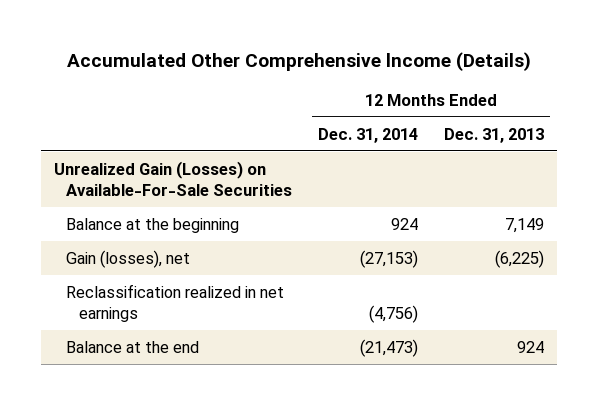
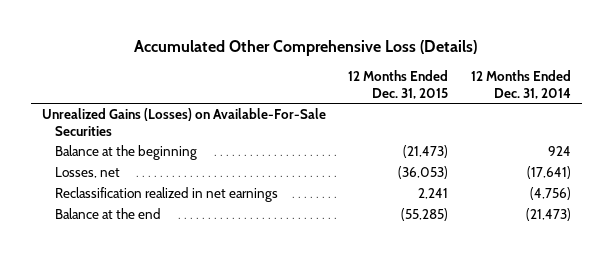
[66,51,531,71] Accumulated Other Comprehensive lncome (Details) -> [134,40,478,57] Accumulated Other Comprehensive Loss (Details)
[443,127,544,143] Dec. 31, 2013 -> none
none -> [348,70,449,99] 12 Months Ended Dec. 31, 2015
[54,160,293,197] Unrealized Gain (Losses) on Available-For-Sale Securities -> [42,108,327,136] Unrealized Gains (Losses) on Available-For-Sale Securities
[66,249,191,268] Gain (losses), net -> [54,167,120,179] Losses, net
[360,249,419,268] (27,153) -> [526,166,571,180] (17,641)

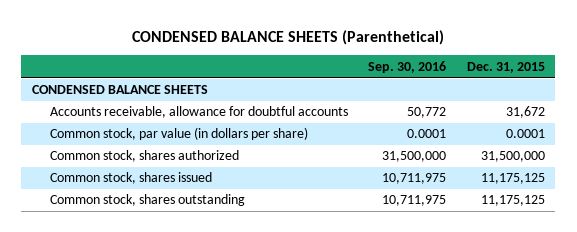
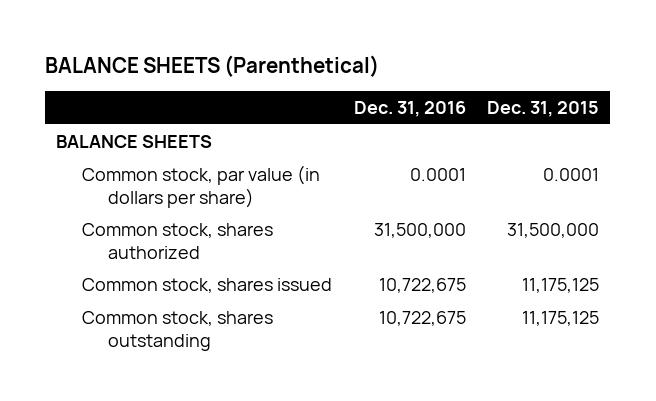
[132,30,445,46] CONDENSED BALANCE SHEETS (Parenthetical) -> [45,55,380,78] BALANCE SHEETS (Parenthetical)
[368,60,447,73] Sep. 30, 2016 -> none
none -> [353,101,466,118] Dec. 31, 2016
[49,106,348,119] Accounts receivable, allowance for doubtful accounts -> none
[31,85,208,95] CONDENSED BALANCE SHEETS -> [56,134,213,148] BALANCE SHEETS

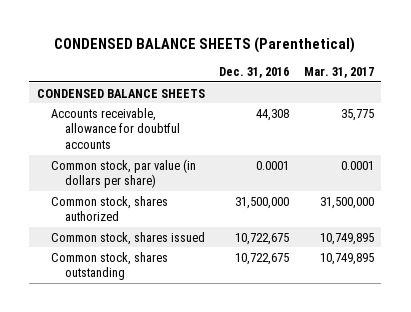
[45,55,380,78] BALANCE SHEETS (Parenthetical) -> [54,36,356,53] CONDENSED BALANCE SHEETS (Parenthetical)
[487,101,600,118] Dec. 31, 2015 -> none
none -> [303,66,374,78] Mar. 31, 2017
[56,134,213,148] BALANCE SHEETS -> [36,88,205,98] CONDENSED BALANCE SHEETS
none -> [50,107,180,150] Accounts receivable, allowance for doubtful accounts

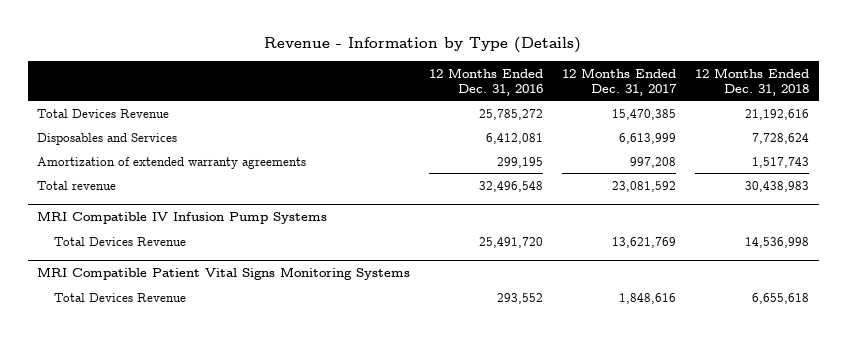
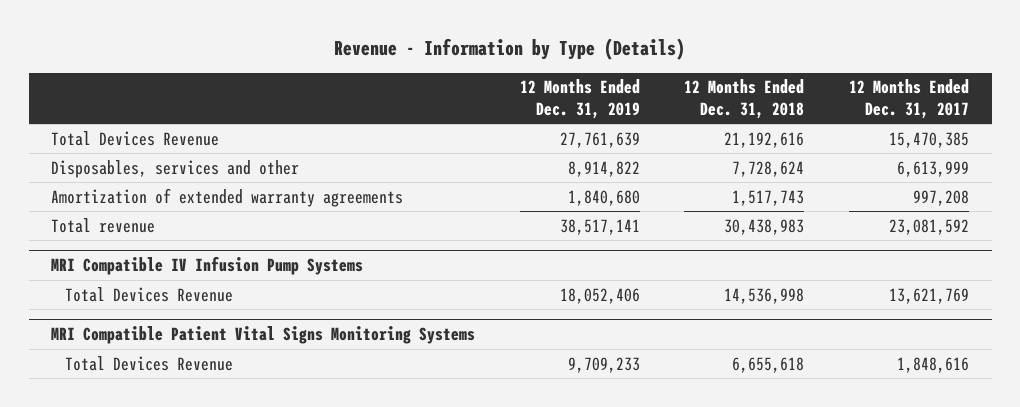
[429,67,544,96] 12 Months Ended Dec. 31, 2016 -> none
none -> [519,79,640,119] 12 Months Ended Dec. 31, 2019
[37,132,178,145] Disposables and Services -> [50,159,299,178] Disposables, services and other

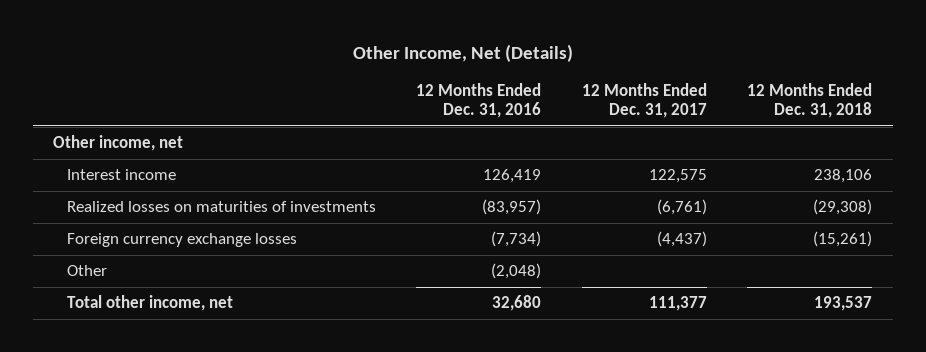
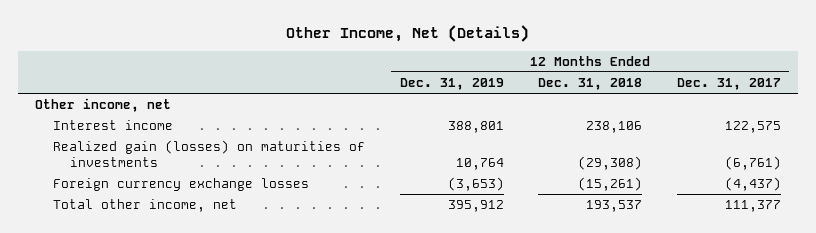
[416,83,542,119] 12 Months Ended Dec. 31, 2016 -> none
none -> [399,78,504,91] Dec. 31, 2019
[66,201,376,213] Realized losses on maturities of investments -> [52,140,365,168] Realized gain (losses) on maturities of investments
[66,265,107,277] Other -> none

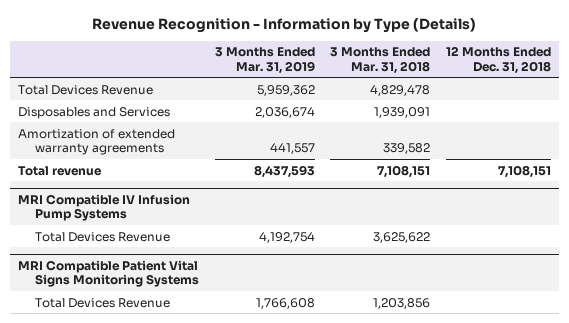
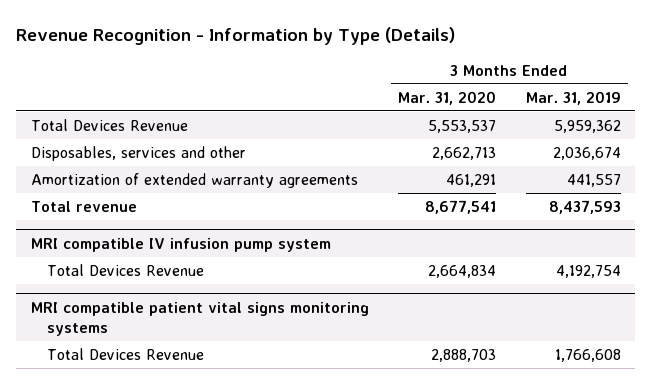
[330,47,431,74] 3 Months Ended Mar. 31, 2018 -> none
[446,46,552,74] 12 Months Ended Dec. 31, 2018 -> none
none -> [398,90,497,105] Mar. 31, 2020
[17,106,170,119] Disposables and Services -> [30,145,246,161] Disposables, services and other
[17,193,190,222] MRI Compatible IV Infusion Pump Systems -> [30,237,331,252] MRI compatible IV infusion pump system
[17,259,200,288] MRI Compatible Patient Vital Signs Monitoring Systems -> [30,301,369,336] MRI compatible patient vital signs monitoring systems

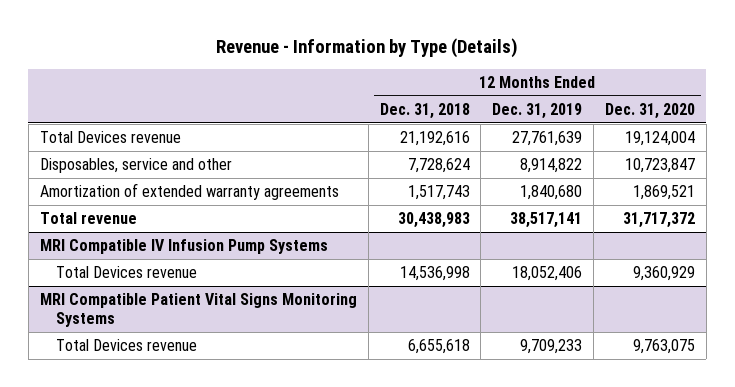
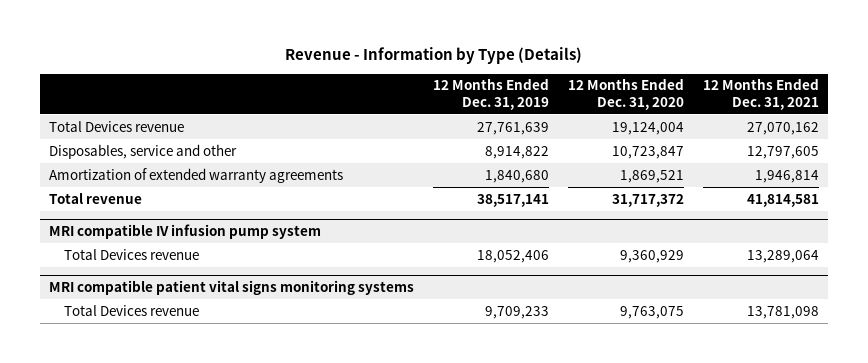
[379,102,470,119] Dec. 31, 2018 -> none
none -> [702,78,819,110] 12 Months Ended Dec. 31, 2021
[39,239,328,255] MRI Compatible IV Infusion Pump Systems -> [49,223,322,239] MRI compatible IV infusion pump system
[39,293,357,328] MRI Compatible Patient Vital Signs Monitoring Systems -> [49,279,415,295] MRI compatible patient vital signs monitoring systems

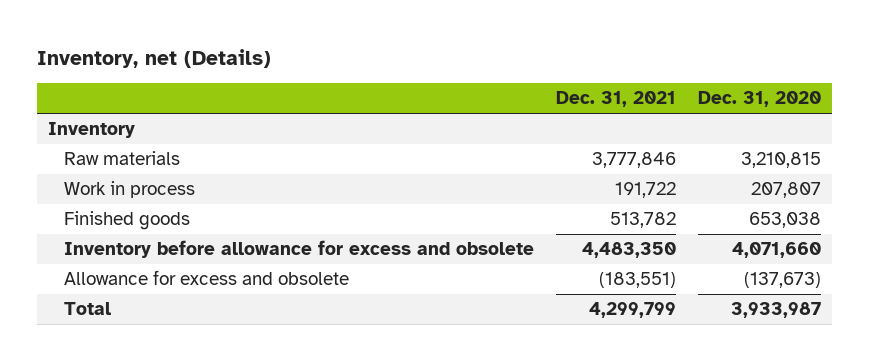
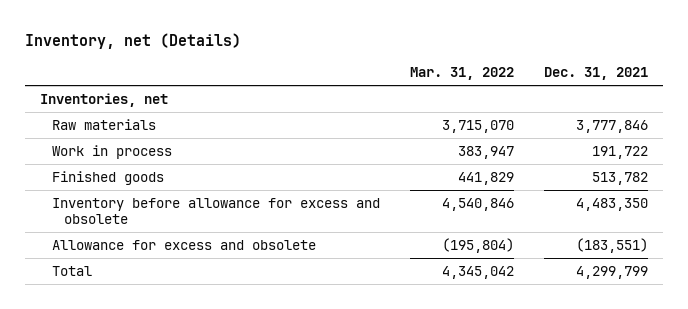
[698,91,822,108] Dec. 31, 2020 -> none
none -> [410,67,515,81] Mar. 31, 2022
[47,122,135,139] Inventory -> [40,92,169,107] Inventories, net

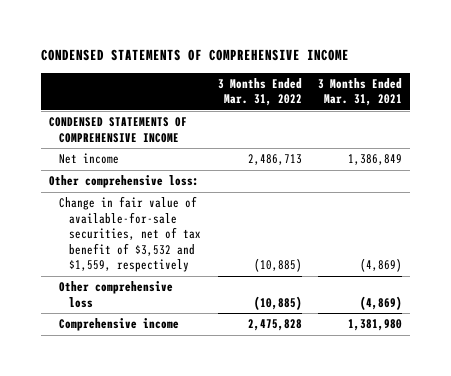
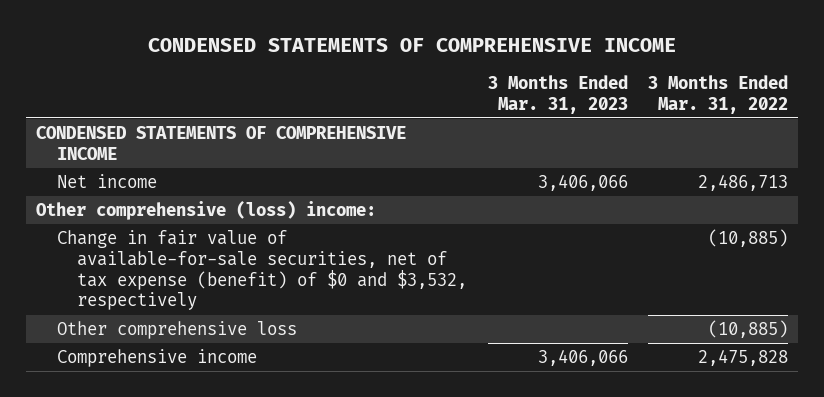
[317,77,402,107] 3 Months Ended Mar. 31, 2021 -> none
none -> [487,74,628,114] 3 Months Ended Mar. 31, 2023
[49,175,200,189] Other comprehensive loss: -> [36,200,377,220] Other comprehensive (loss) income:
[59,196,202,273] Change in fair value of available-for-sale securities, net of tax benefit of $3,532 and $1,559, respectively -> [56,229,468,311] Change in fair value of available-for-sale securities, net of tax expense (benefit) of $0 and $3,532, respectively

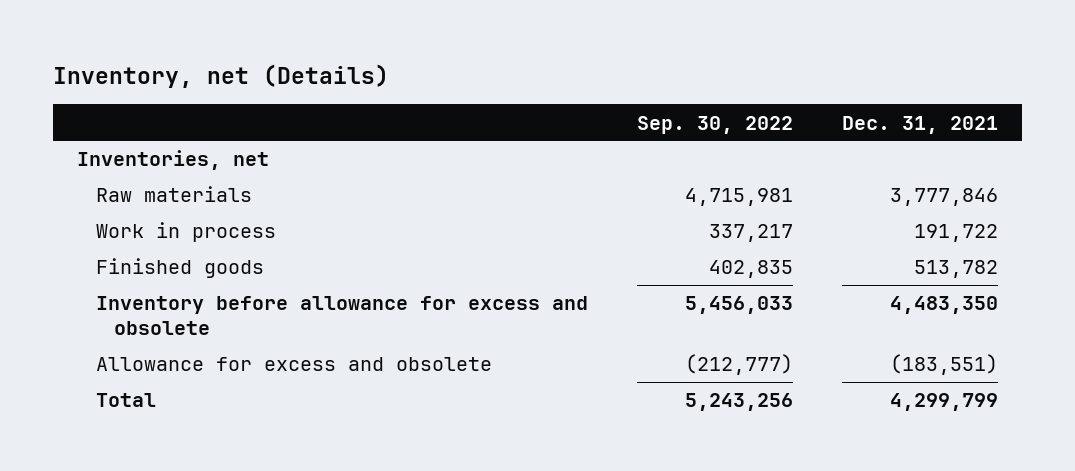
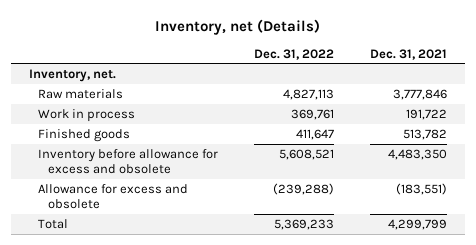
[636,115,793,134] Sep. 30, 2022 -> none
none -> [254,48,335,60] Dec. 31, 2022
[77,150,270,171] Inventories, net -> [28,68,116,82] Inventory, net.

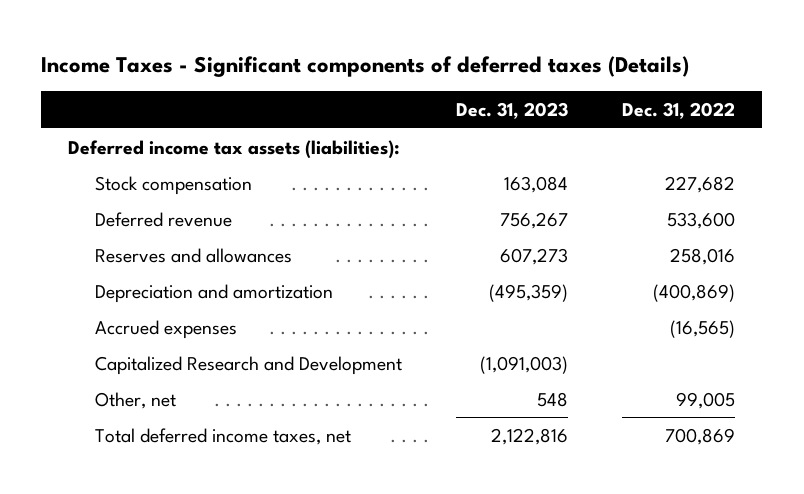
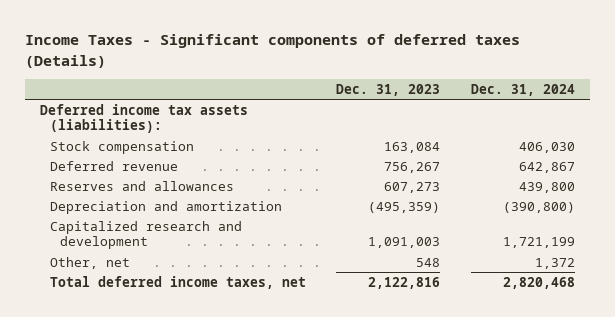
[622,102,736,120] Dec. 31, 2022 -> none
none -> [471,83,576,96] Dec. 31, 2024
[95,319,238,339] Accrued expenses -> none
[95,355,403,375] Capitalized Research and Development -> [49,220,242,250] Capitalized research and development
[480,355,569,374] (1,091,003) -> [368,237,441,249] 1,091,003

